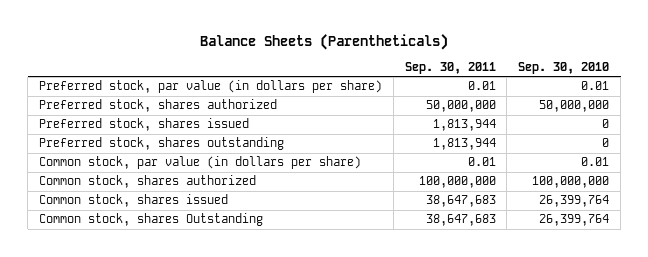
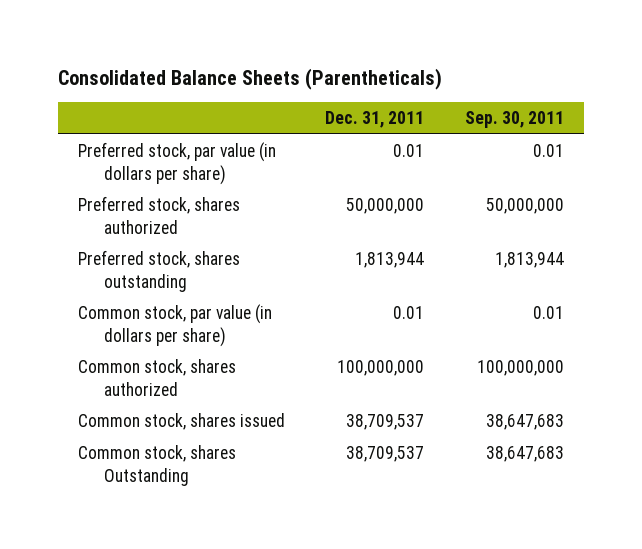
[200,34,449,51] Balance Sheets (Parentheticals) -> [57,67,442,90] Consolidated Balance Sheets (Parentheticals)
[518,62,610,75] Sep. 30, 2010 -> none
none -> [325,111,425,129] Dec. 31, 2011
[38,118,249,132] Preferred stock, shares issued -> none

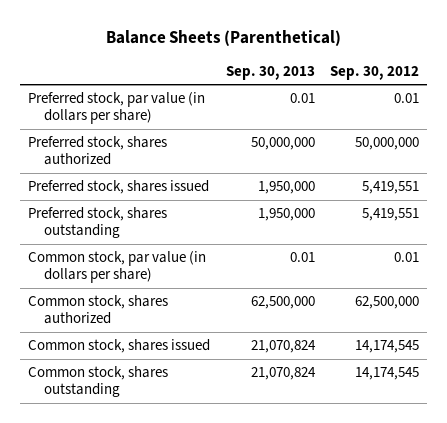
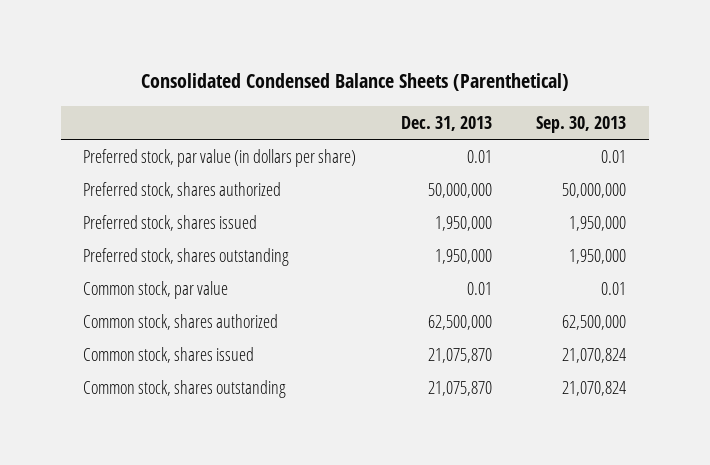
[105,29,341,46] Balance Sheets (Parenthetical) -> [140,73,569,92] Consolidated Condensed Balance Sheets (Parenthetical)
[330,65,420,80] Sep. 30, 2012 -> none
none -> [400,115,492,131] Dec. 31, 2013
[27,251,206,284] Common stock, par value (in dollars per share) -> [83,280,229,299] Common stock, par value

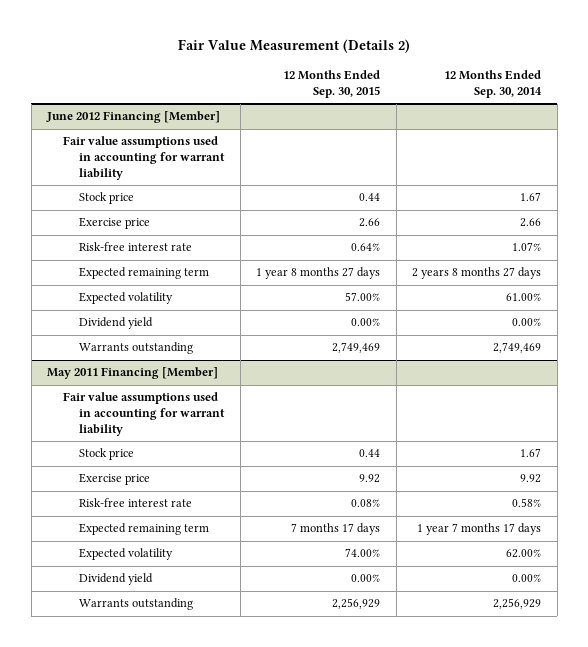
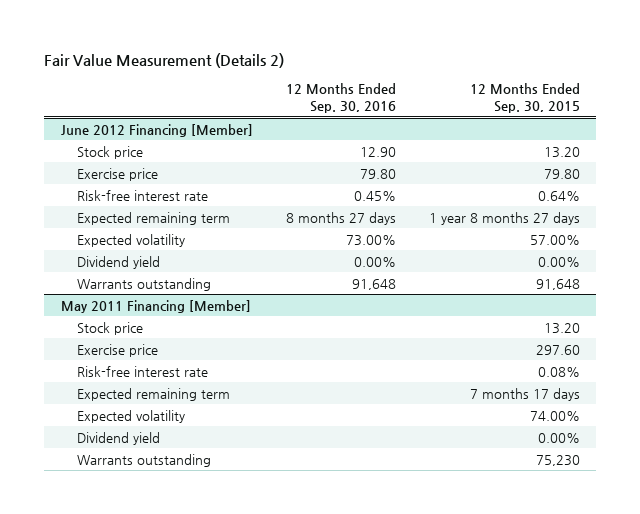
[444,70,543,98] 12 Months Ended Sep. 30, 2014 -> none
none -> [285,83,396,114] 12 Months Ended Sep. 30, 2016
[63,136,226,180] Fair value assumptions used in accounting for warrant liability -> none
[359,193,381,202] 0.44 -> [543,146,580,158] 13.20
[359,218,381,228] 2.66 -> [543,168,580,179] 79.80
[332,342,381,354] 2,749,469 -> [535,278,580,290] 91,648
[63,392,226,436] Fair value assumptions used in accounting for warrant liability -> none
[359,449,381,458] 0.44 -> [543,322,580,334] 13.20
[359,474,381,484] 9.92 -> [535,344,580,355] 297.60
[332,598,381,610] 2,256,929 -> [535,454,580,466] 75,230

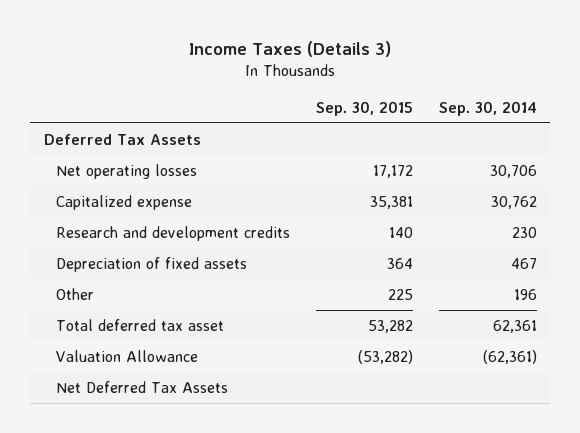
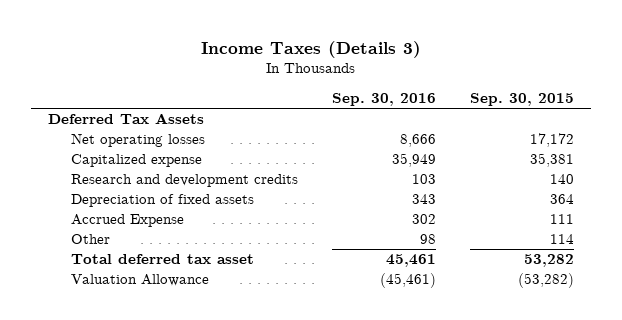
[438,100,537,116] Sep. 30, 2014 -> none
none -> [331,92,436,106] Sep. 30, 2016
none -> [70,214,184,228] Accrued Expense
[387,288,413,300] 225 -> [549,234,574,245] 114
[55,380,228,393] Net Deferred Tax Assets -> none

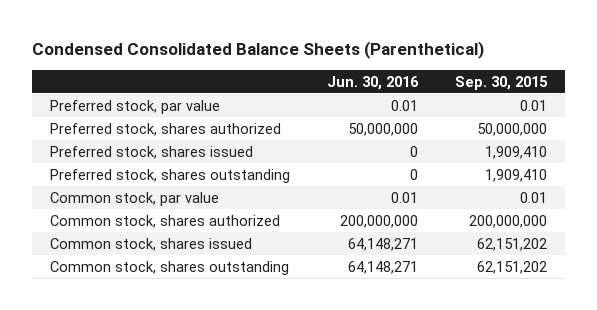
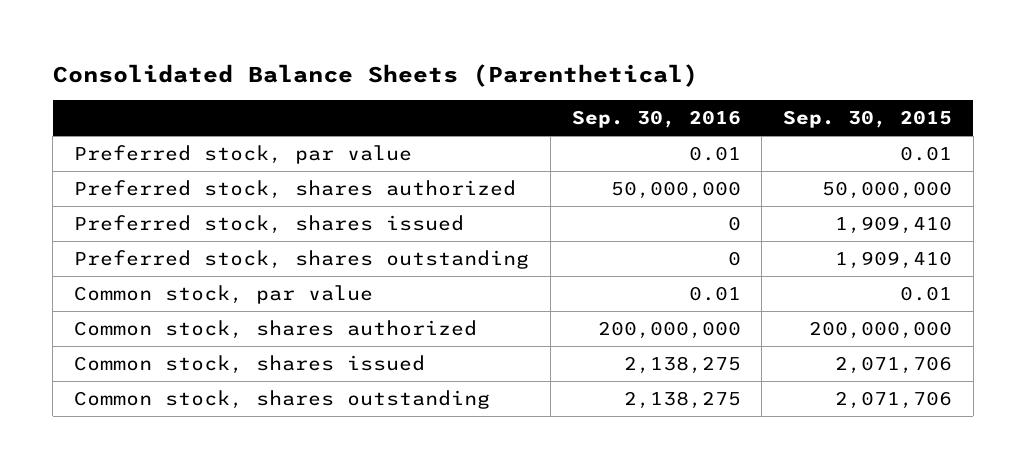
[32,41,485,60] Condensed Consolidated Balance Sheets (Parenthetical) -> [52,63,698,87] Consolidated Balance Sheets (Parenthetical)
[327,75,420,90] Jun. 30, 2016 -> none
none -> [571,110,741,129] Sep. 30, 2016
[476,237,547,251] 62,151,202 -> [835,356,953,375] 2,071,706
[476,260,547,274] 62,151,202 -> [835,391,953,410] 2,071,706

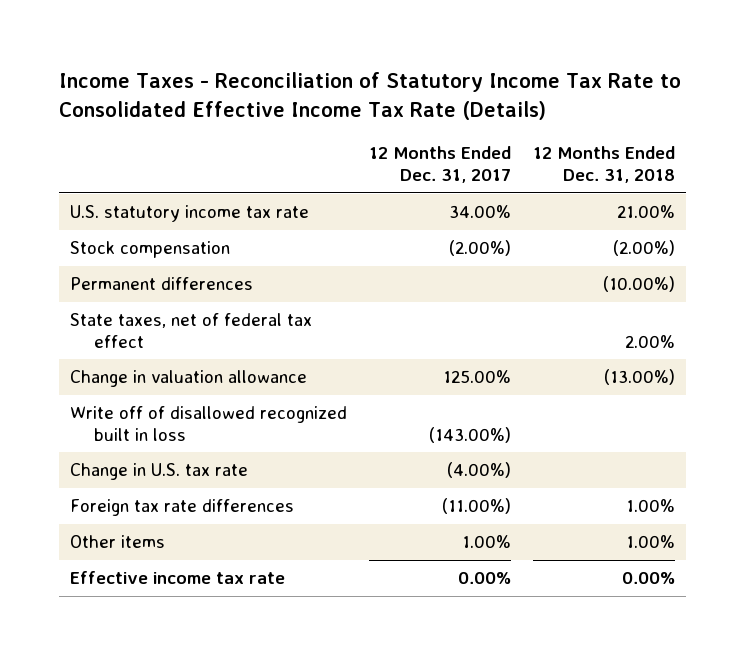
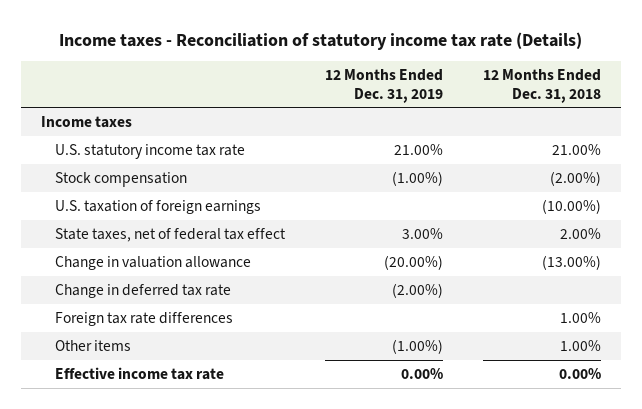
[58,71,681,120] Income Taxes - Reconciliation of Statutory Income Tax Rate to Consolidated Effective Income Tax Rate (Details) -> [59,31,583,50] Income taxes - Reconciliation of statutory income tax rate (Details)
[369,146,512,184] 12 Months Ended Dec. 31, 2017 -> none
none -> [324,69,443,103] 12 Months Ended Dec. 31, 2019
none -> [41,116,133,129] Income taxes
[70,277,254,291] Permanent differences -> none
none -> [55,200,262,215] U.S. taxation of foreign earnings
[70,406,348,441] Write off of disallowed recognized built in loss -> none
[70,463,249,481] Change in U.S. tax rate -> [55,284,232,299] Change in deferred tax rate

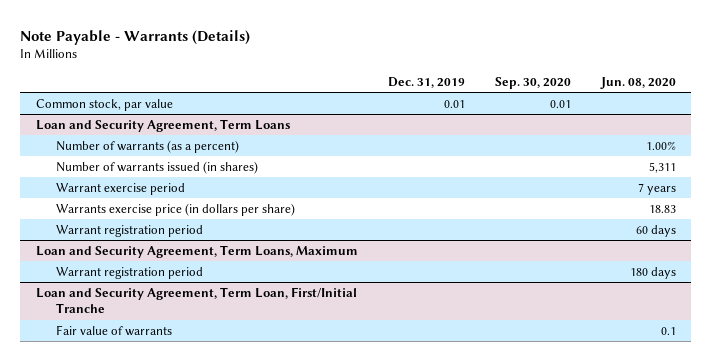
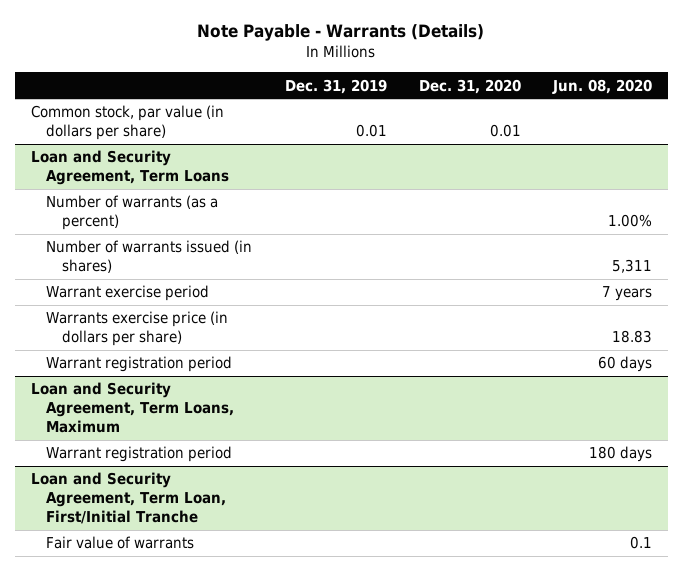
[494,76,571,89] Sep. 30, 2020 -> none
none -> [418,78,521,94] Dec. 31, 2020
[35,98,173,111] Common stock, par value -> [30,105,224,141] Common stock, par value (in dollars per share)

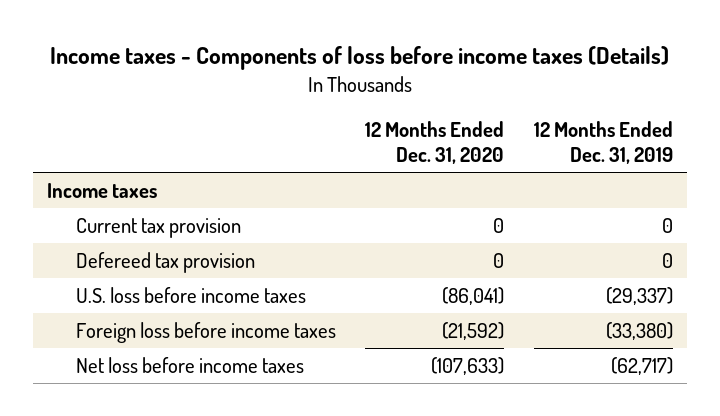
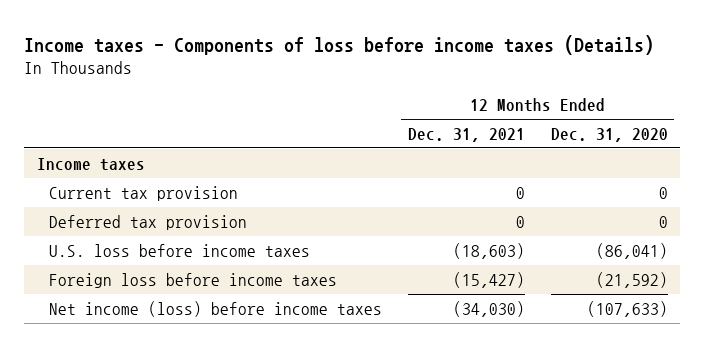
[533,121,673,165] 12 Months Ended Dec. 31, 2019 -> none
none -> [407,127,525,142] Dec. 31, 2021
[76,251,256,273] Defereed tax provision -> [49,214,248,230] Deferred tax provision
[76,356,305,373] Net loss before income taxes -> [49,300,383,317] Net income (loss) before income taxes

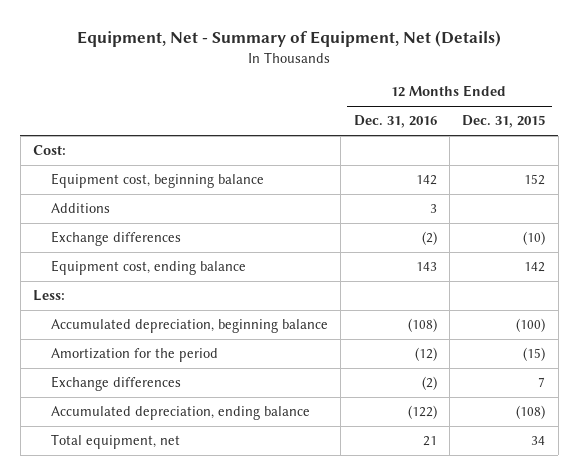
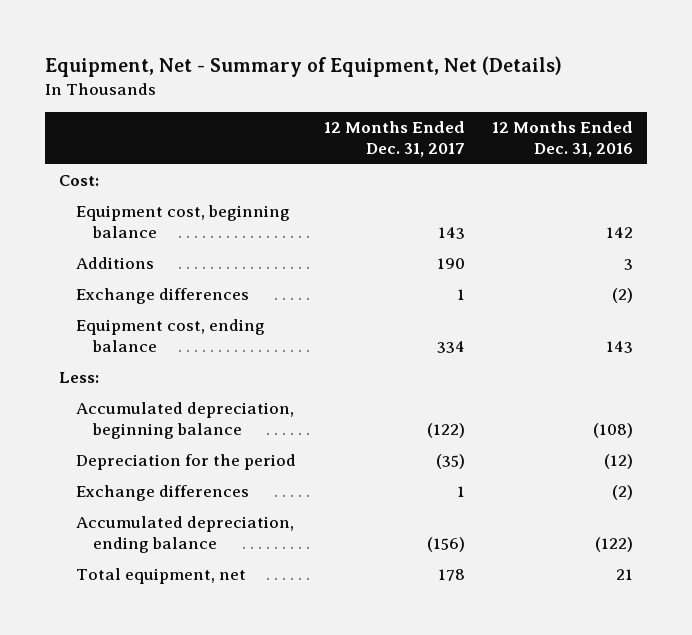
[462,115,546,129] Dec. 31, 2015 -> none
none -> [323,121,465,158] 12 Months Ended Dec. 31, 2017
[50,348,218,363] Amortization for the period -> [75,454,296,471] Depreciation for the period

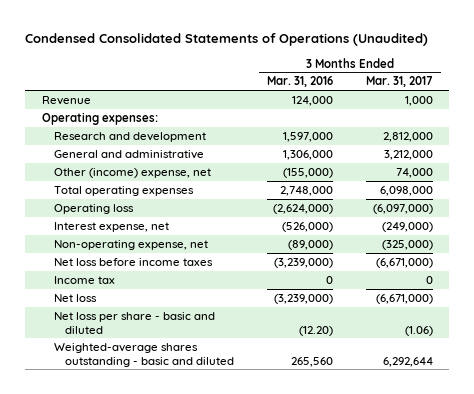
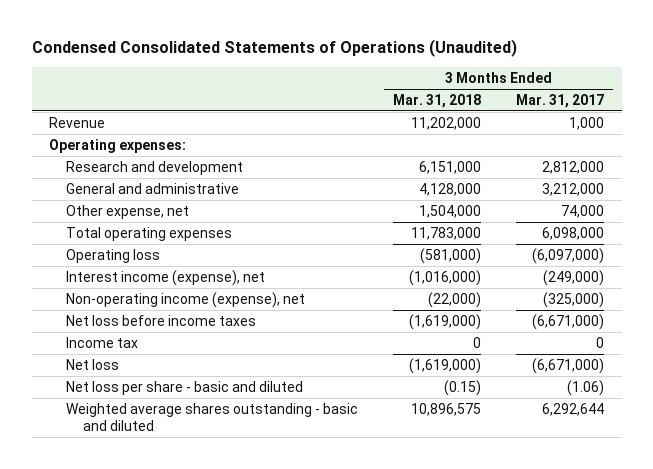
[267,76,334,88] Mar. 31, 2016 -> none
none -> [393,93,482,108] Mar. 31, 2018
[53,167,211,178] Other (income) expense, net -> [66,204,190,219] Other expense, net
[53,221,169,232] Interest expense, net -> [66,269,266,286] Interest income (expense), net
[53,239,208,250] Non-operating expense, net -> [66,291,306,308] Non-operating income (expense), net
[53,342,235,367] Weighted-average shares outstanding - basic and diluted -> [66,402,359,432] Weighted average shares outstanding - basic and diluted

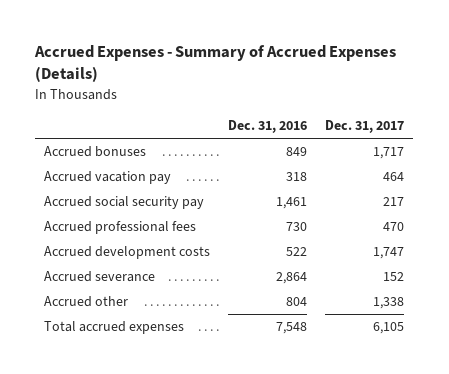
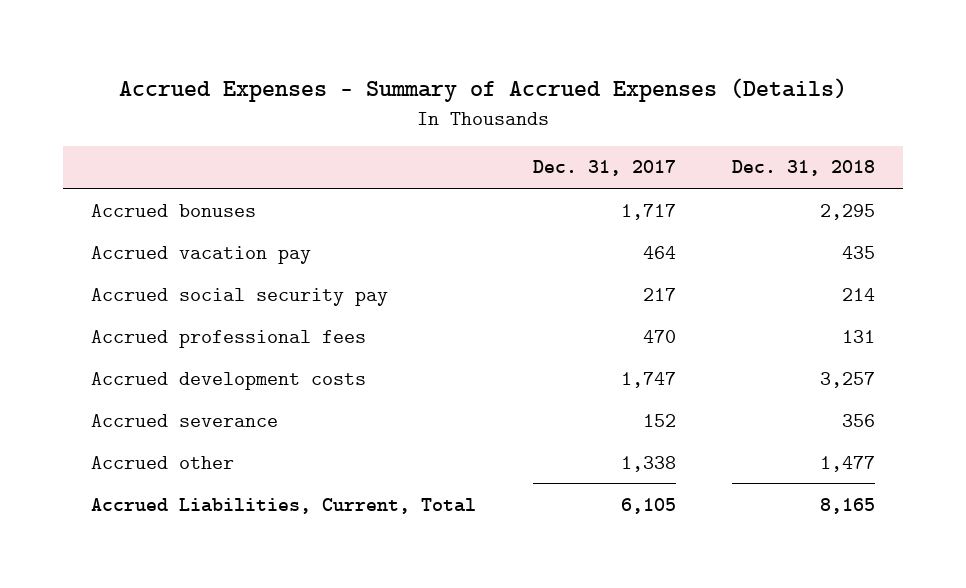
[228,120,308,134] Dec. 31, 2016 -> none
none -> [731,160,875,177] Dec. 31, 2018
[44,321,185,335] Total accrued expenses -> [91,497,477,514] Accrued Liabilities, Current, Total

